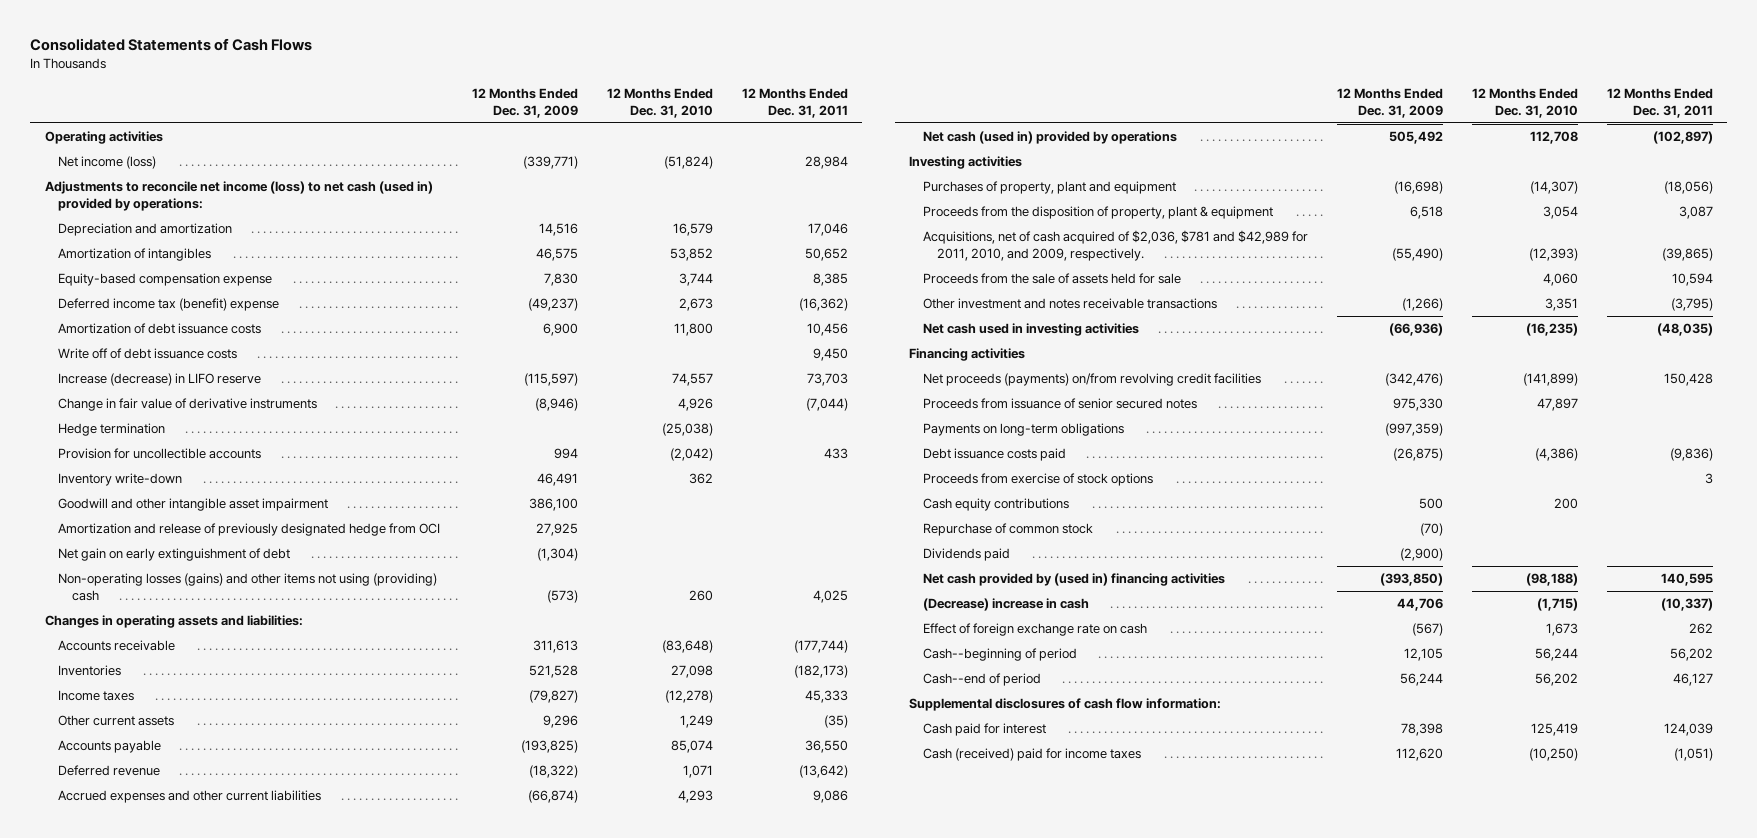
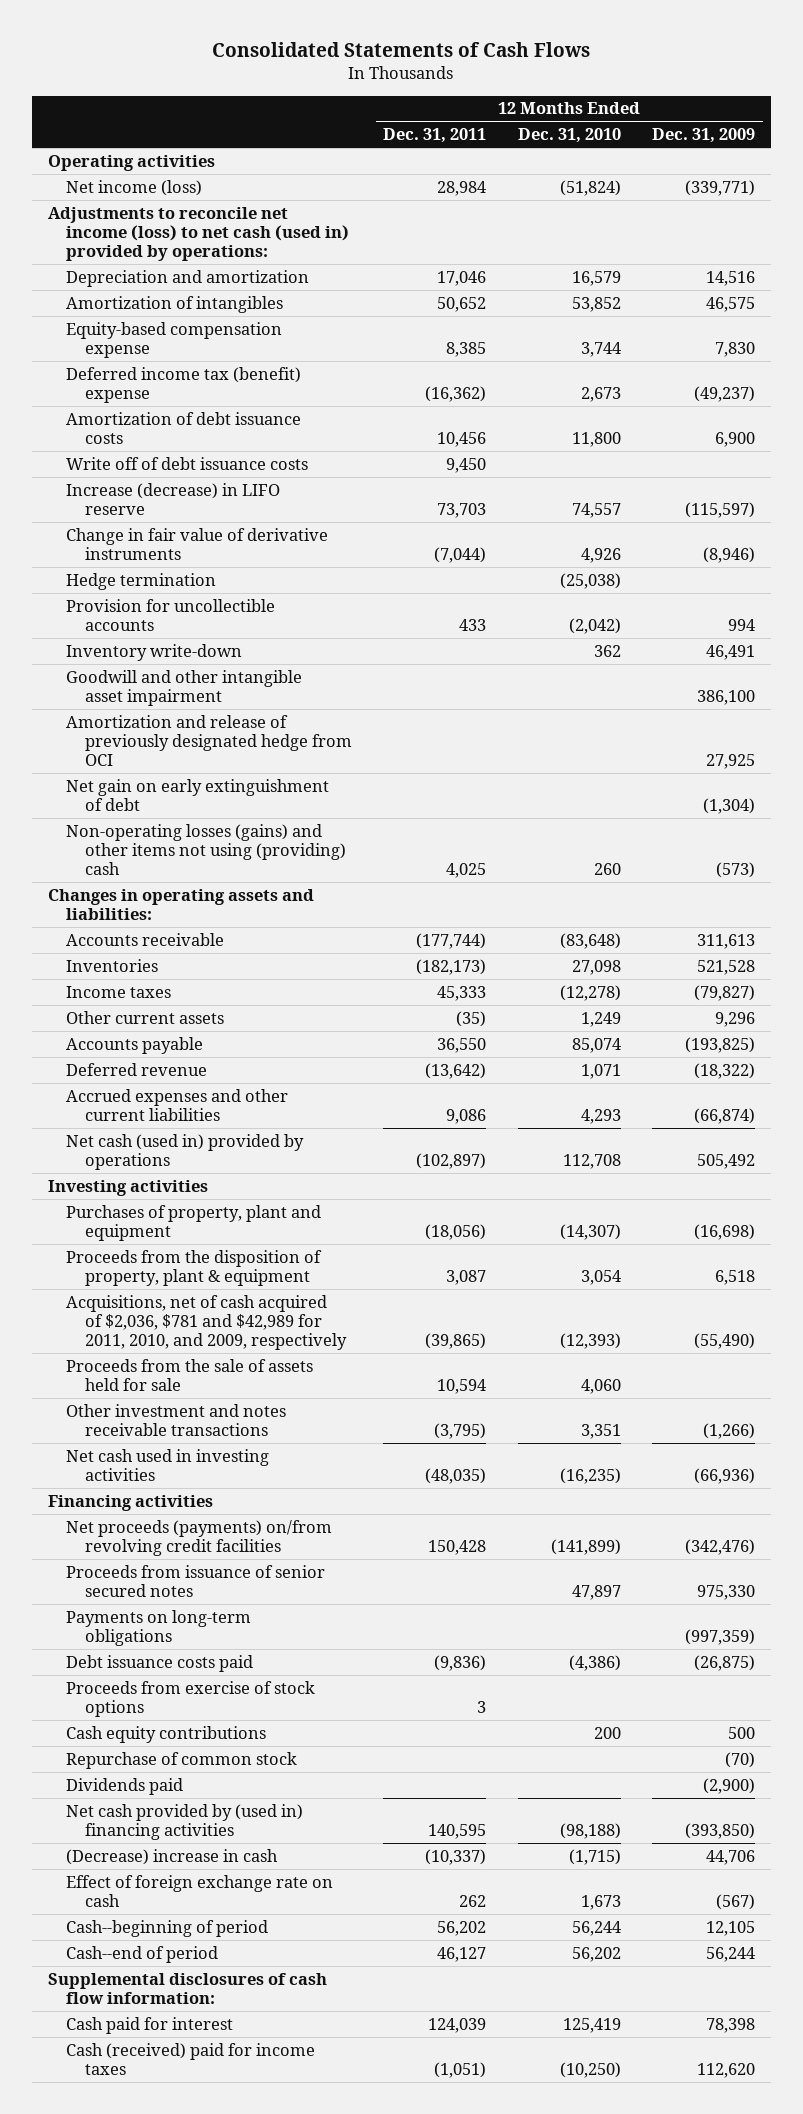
[923,230,1309,261] Acquisitions, net of cash acquired of $2,036, $781 and $42,989 for 2011, 2010, and 2009, respectively. -> [66,1294,347,1351] Acquisitions, net of cash acquired of $2,036, $781 and $42,989 for 2011, 2010, and 2009, respectively

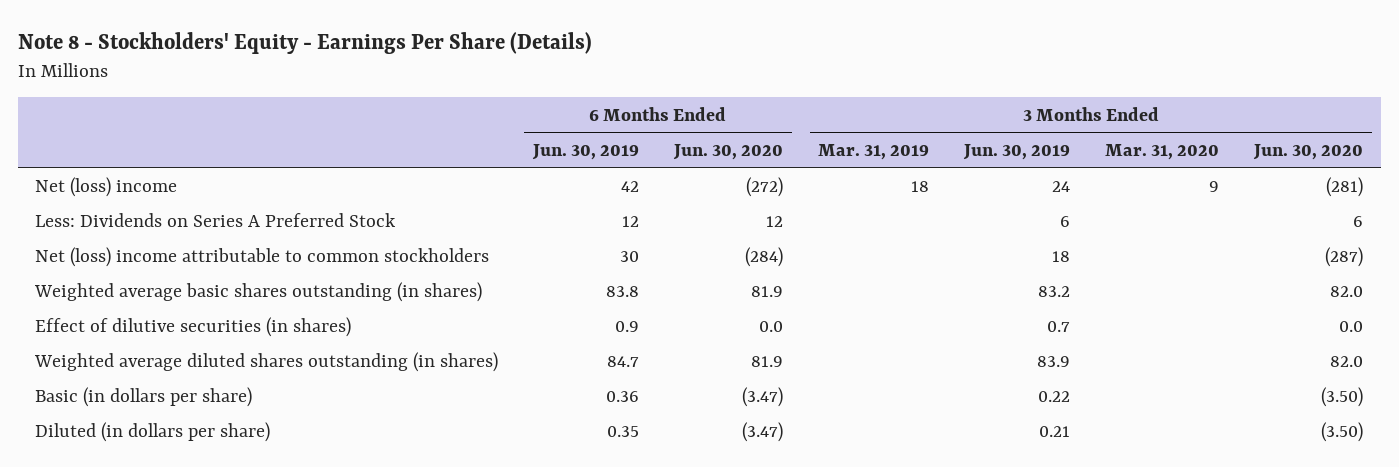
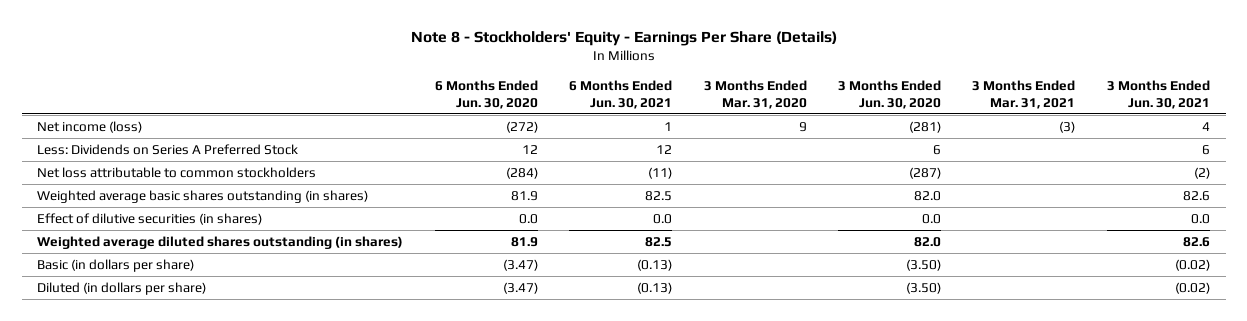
[532,144,640,161] Jun. 30, 2019 -> none
[818,144,930,161] Mar. 31, 2019 -> none
[963,144,1071,161] Jun. 30, 2019 -> none
none -> [569,79,673,109] 6 Months Ended Jun. 30, 2021
none -> [972,79,1076,109] 3 Months Ended Mar. 31, 2021
none -> [1106,79,1210,109] 3 Months Ended Jun. 30, 2021
[35,177,178,198] Net (loss) income -> [37,120,143,133] Net income (loss)
[35,247,490,268] Net (loss) income attributable to common stockholders -> [37,166,317,178] Net loss attributable to common stockholders

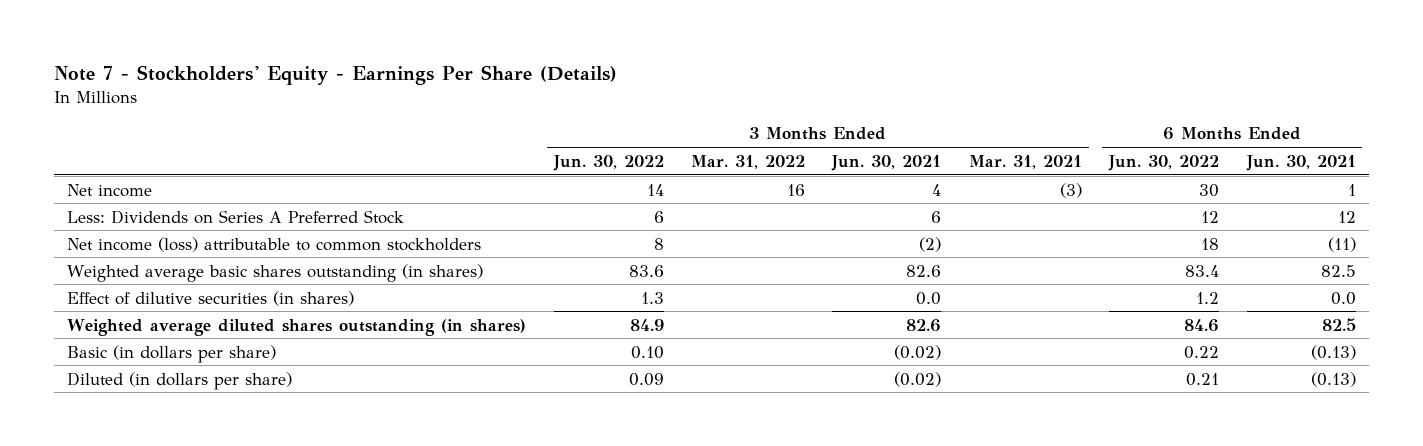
[410,31,837,47] Note 8 - Stockholders' Equity - Earnings Per Share (Details) -> [53,64,617,85] Note 7 - Stockholders' Equity - Earnings Per Share (Details)
[434,79,538,109] 6 Months Ended Jun. 30, 2020 -> none
[703,79,807,109] 3 Months Ended Mar. 31, 2020 -> none
[838,79,942,109] 3 Months Ended Jun. 30, 2020 -> none
none -> [552,154,664,171] Jun. 30, 2022
none -> [691,154,806,169] Mar. 31, 2022
none -> [1108,154,1220,171] Jun. 30, 2022
[37,120,143,133] Net income (loss) -> [67,183,153,197] Net income
[37,166,317,178] Net loss attributable to common stockholders -> [67,236,482,252] Net income (loss) attributable to common stockholders

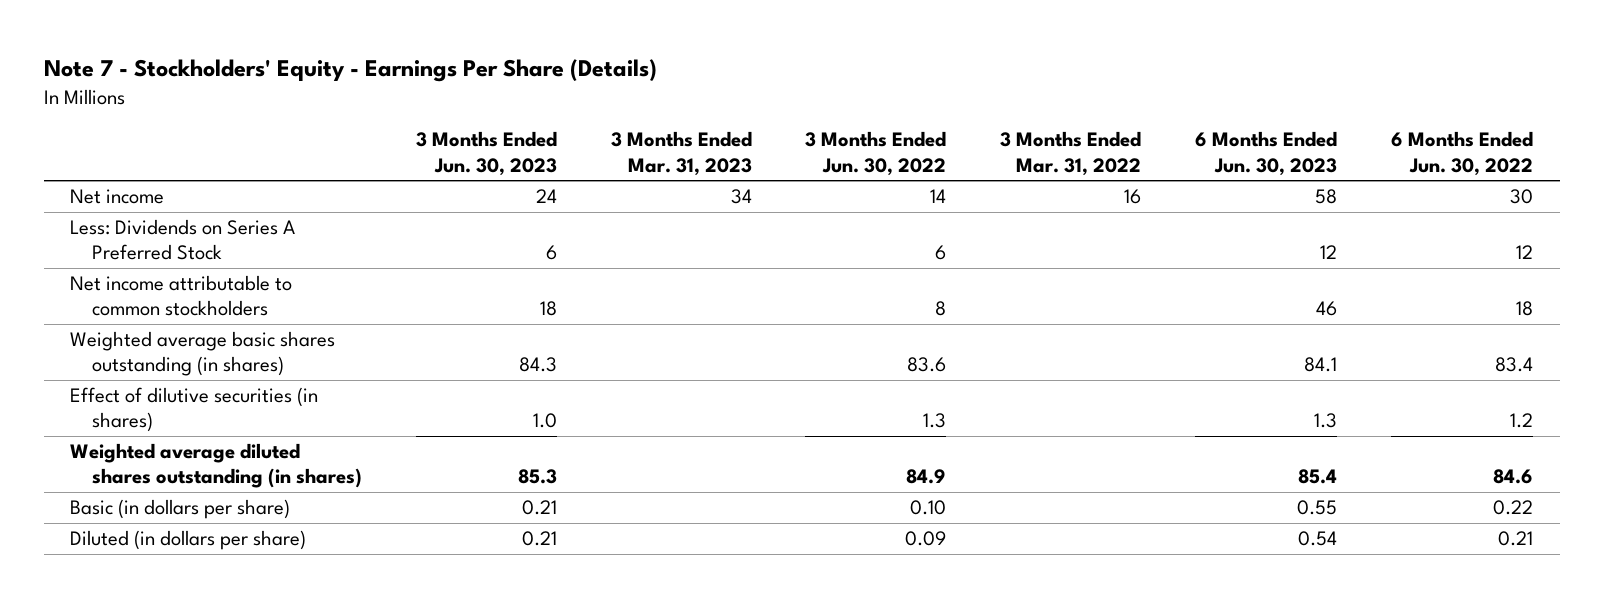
[831,154,942,171] Jun. 30, 2021 -> none
[968,154,1082,169] Mar. 31, 2021 -> none
[1245,154,1356,171] Jun. 30, 2021 -> none
none -> [415,131,557,176] 3 Months Ended Jun. 30, 2023
none -> [610,131,752,176] 3 Months Ended Mar. 31, 2023
none -> [1194,131,1337,176] 6 Months Ended Jun. 30, 2023
[67,236,482,252] Net income (loss) attributable to common stockholders -> [70,275,293,317] Net income attributable to common stockholders

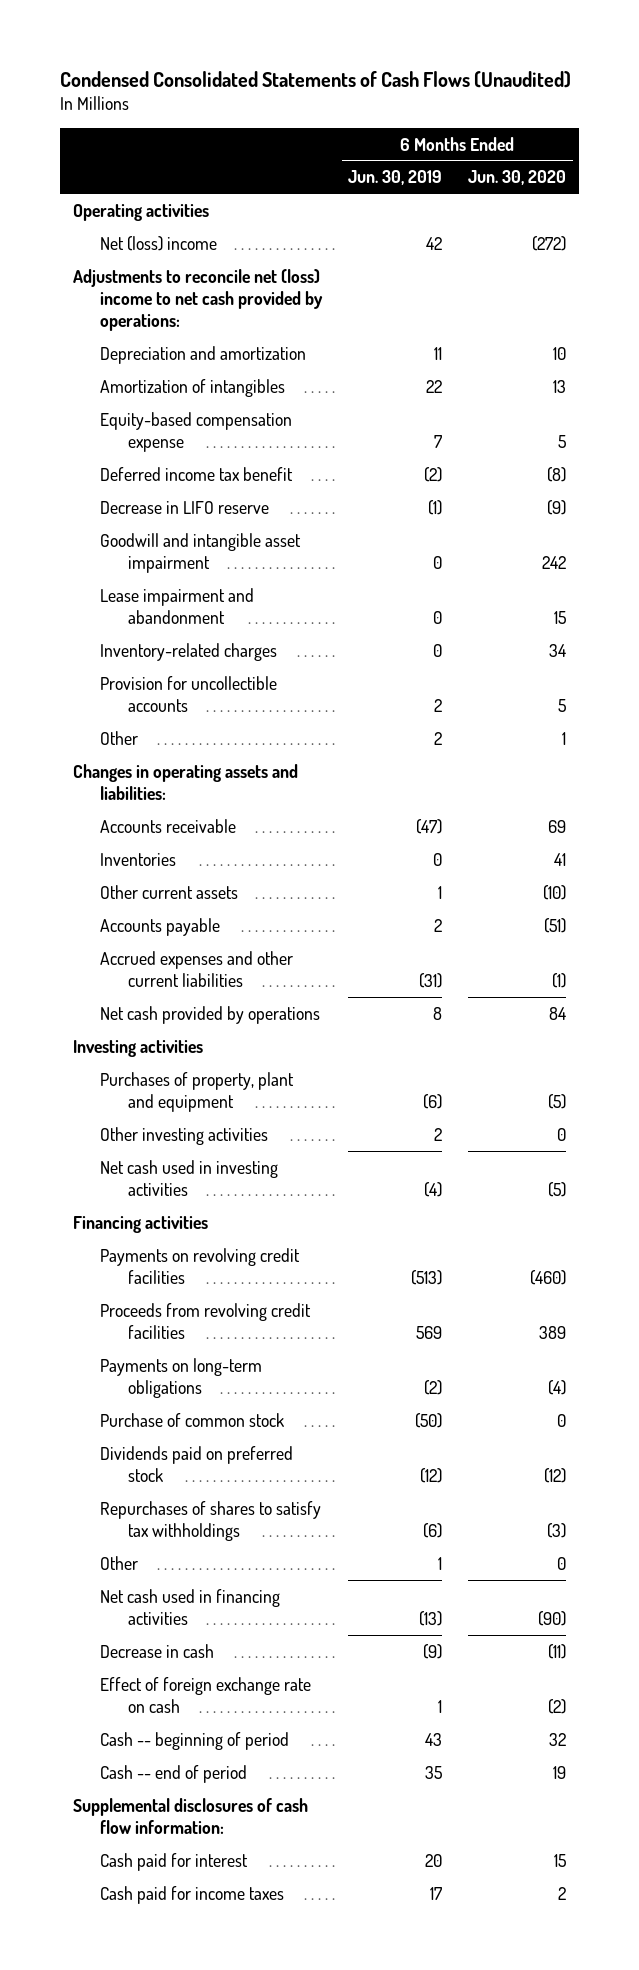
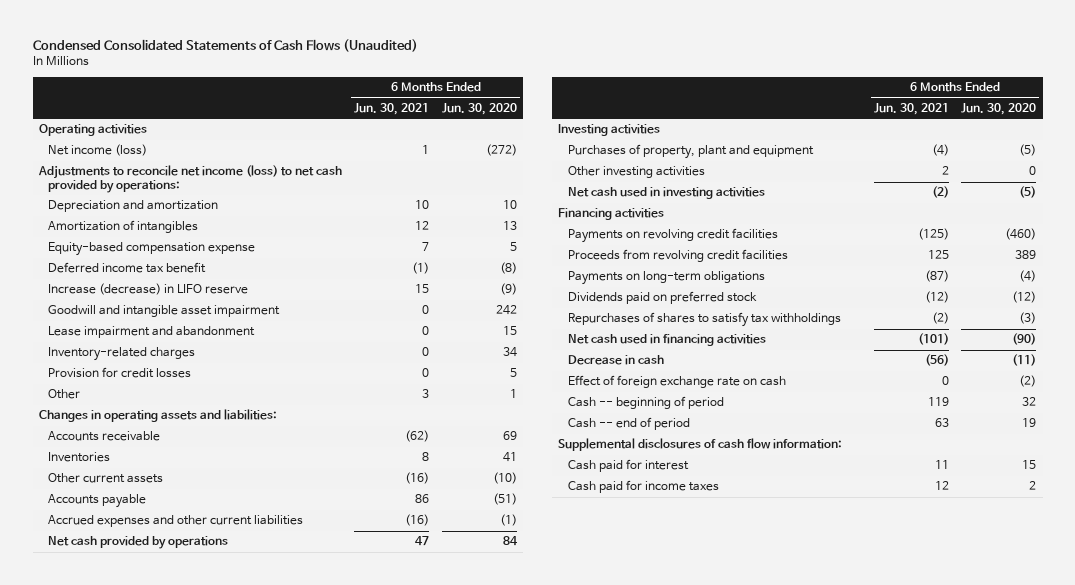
[348,170,443,186] Jun. 30, 2019 -> none
none -> [354,102,430,115] Jun. 30, 2021
[100,235,218,251] Net (loss) income -> [48,144,148,157] Net income (loss)
[72,268,324,332] Adjustments to reconcile net (loss) income to net cash provided by operations: -> [37,165,342,193] Adjustments to reconcile net income (loss) to net cash provided by operations:
[100,500,270,514] Decrease in LIFO reserve -> [48,283,249,296] Increase (decrease) in LIFO reserve
[100,675,278,713] Provision for uncollectible accounts -> [48,367,192,379] Provision for credit losses
[100,1412,285,1427] Purchase of common stock -> none
[100,1555,139,1570] Other -> none

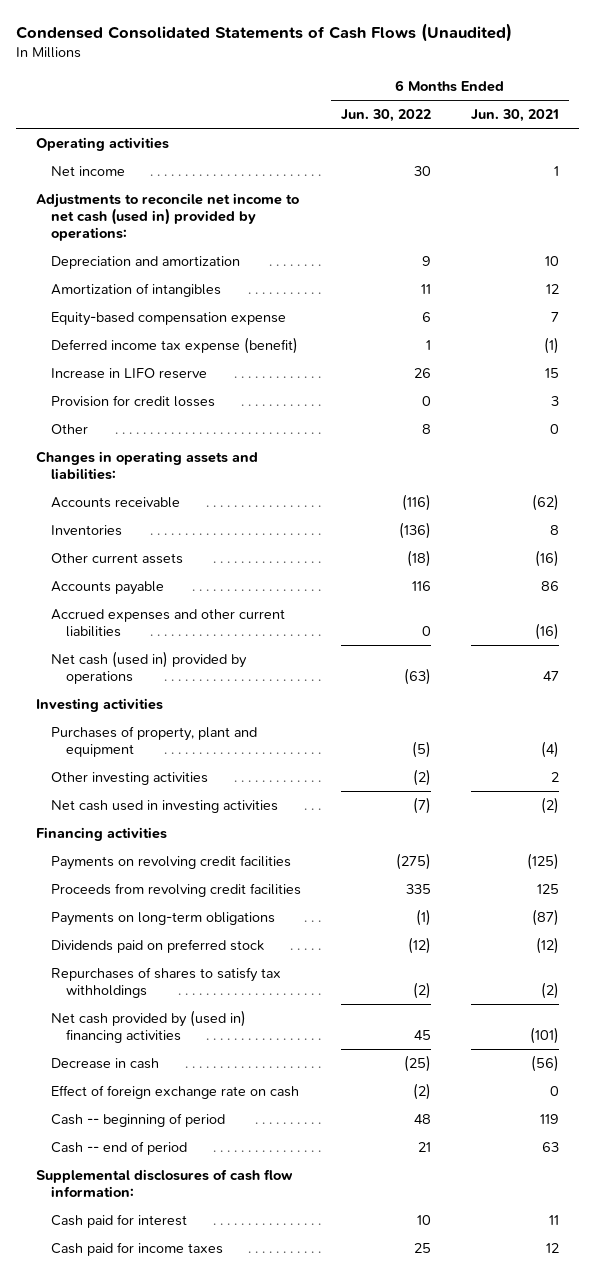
[442,102,518,115] Jun. 30, 2020 -> none
none -> [341,109,432,123] Jun. 30, 2022
[48,144,148,157] Net income (loss) -> [50,166,125,177] Net income
[37,165,342,193] Adjustments to reconcile net income (loss) to net cash provided by operations: -> [35,193,299,242] Adjustments to reconcile net income to net cash (used in) provided by operations:
[48,305,281,318] Goodwill and intangible asset impairment -> none
[48,326,256,339] Lease impairment and abandonment -> none
[48,347,196,362] Inventory-related charges -> none
[48,262,207,274] Deferred income tax benefit -> [50,337,298,355] Deferred income tax expense (benefit)
[48,283,249,296] Increase (decrease) in LIFO reserve -> [50,368,207,380] Increase in LIFO reserve
[422,368,430,378] 0 -> [551,396,560,407] 3
[422,389,430,399] 3 -> [550,424,560,435] 0
[48,536,229,550] Net cash provided by operations -> [50,651,247,685] Net cash (used in) provided by operations
[567,334,766,347] Net cash used in financing activities -> [50,1010,246,1044] Net cash provided by (used in) financing activities

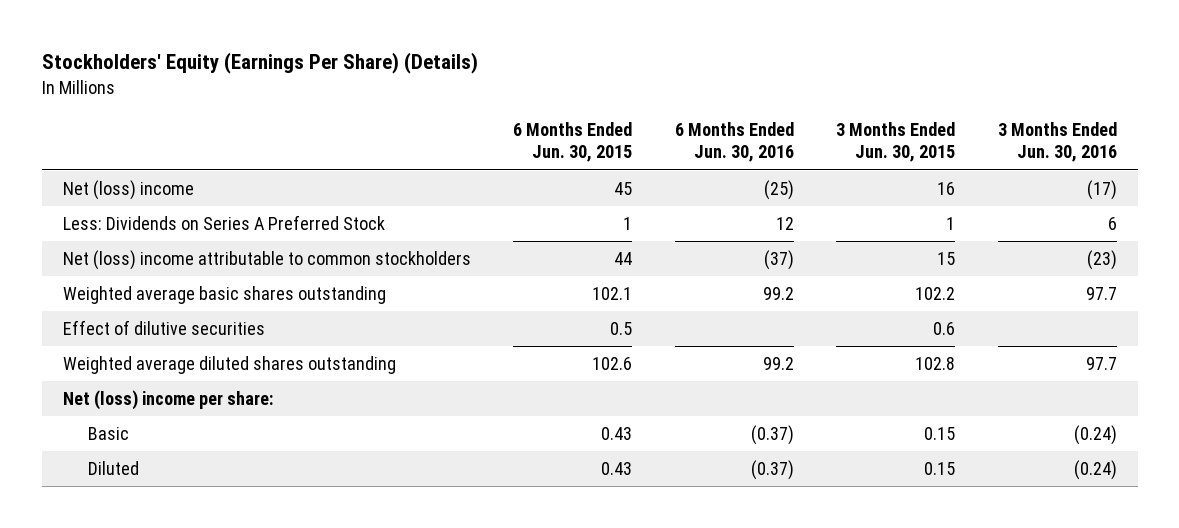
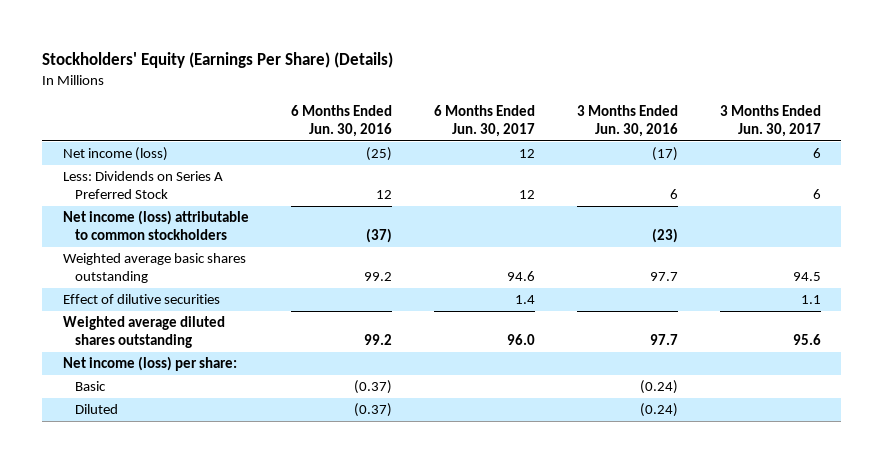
[513,121,633,163] 6 Months Ended Jun. 30, 2015 -> none
[836,121,956,163] 3 Months Ended Jun. 30, 2015 -> none
none -> [433,105,535,138] 6 Months Ended Jun. 30, 2017
none -> [719,105,821,138] 3 Months Ended Jun. 30, 2017
[62,179,194,200] Net (loss) income -> [63,147,169,162] Net income (loss)
[62,249,471,270] Net (loss) income attributable to common stockholders -> [63,210,250,241] Net income (loss) attributable to common stockholders
[62,389,273,410] Net (loss) income per share: -> [63,356,238,372] Net income (loss) per share:

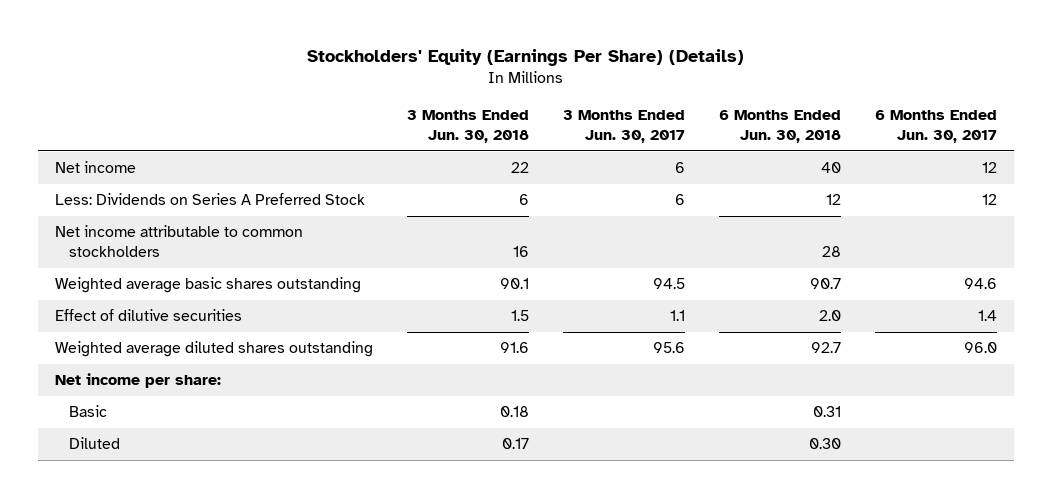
[291,105,393,138] 6 Months Ended Jun. 30, 2016 -> none
[576,105,678,138] 3 Months Ended Jun. 30, 2016 -> none
none -> [407,109,530,143] 3 Months Ended Jun. 30, 2018
none -> [718,109,841,143] 6 Months Ended Jun. 30, 2018
[63,147,169,162] Net income (loss) -> [55,161,137,174] Net income
[63,210,250,241] Net income (loss) attributable to common stockholders -> [55,225,304,258] Net income attributable to common stockholders
[63,356,238,372] Net income (loss) per share: -> [55,373,222,389] Net income per share:

